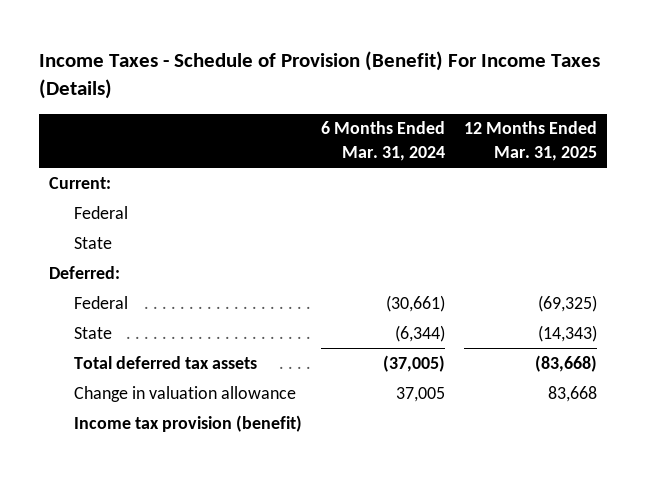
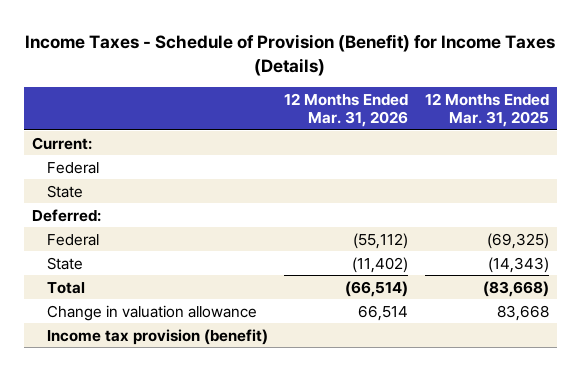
[39,51,601,100] Income Taxes - Schedule of Provision (Benefit) For Income Taxes (Details) -> [25,33,556,76] Income Taxes - Schedule of Provision (Benefit) for Income Taxes (Details)
[320,121,445,162] 6 Months Ended Mar. 31, 2024 -> none
none -> [284,92,409,127] 12 Months Ended Mar. 31, 2026
[73,355,257,369] Total deferred tax assets -> [46,281,85,294] Total

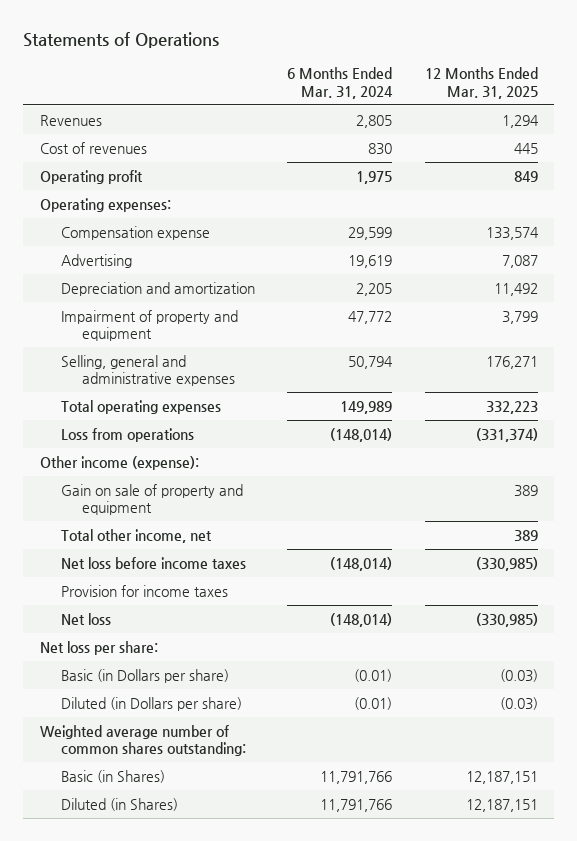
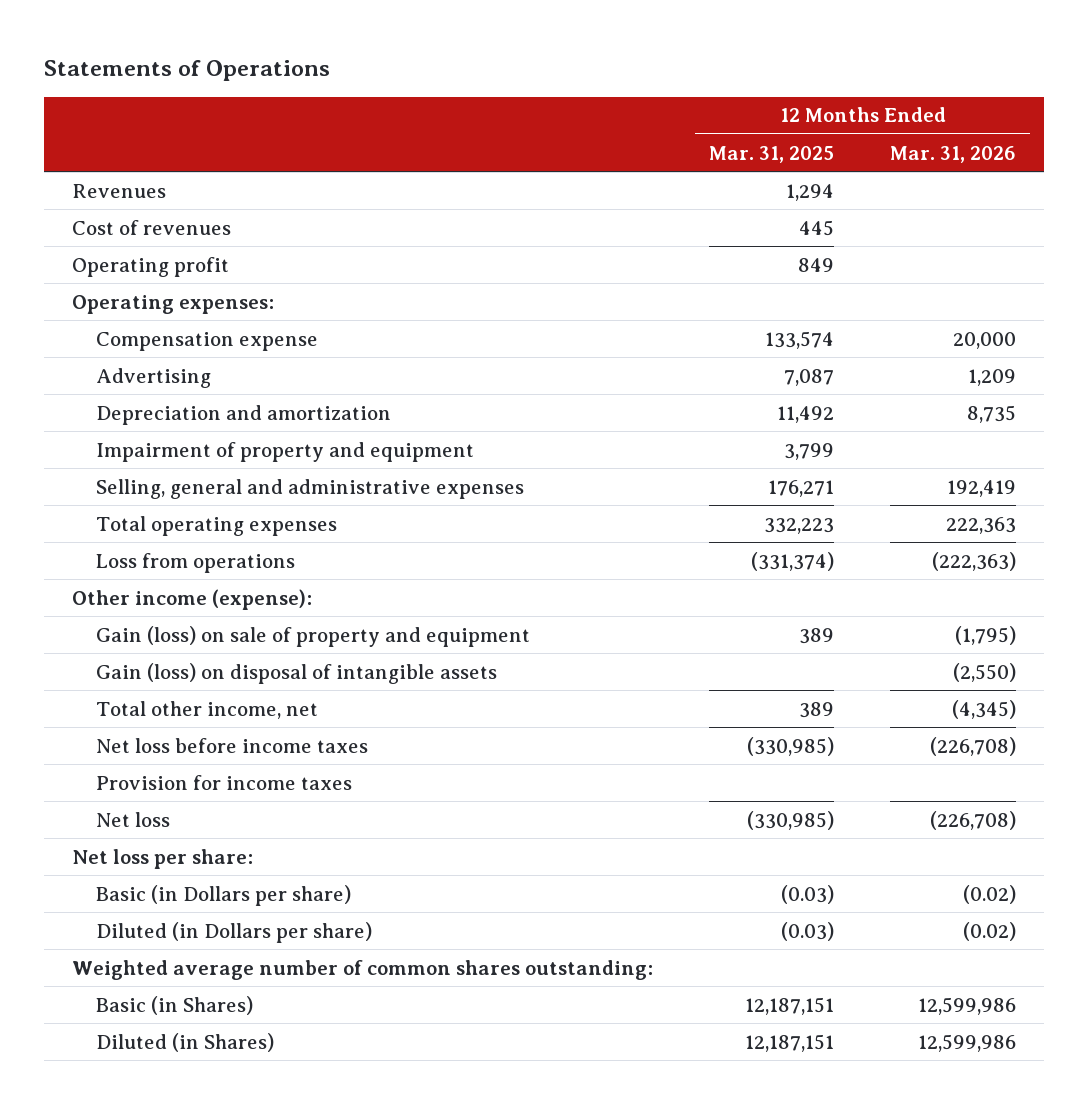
[287,67,394,99] 6 Months Ended Mar. 31, 2024 -> none
none -> [890,145,1017,163] Mar. 31, 2026
[60,483,243,516] Gain on sale of property and equipment -> [95,625,530,647] Gain (loss) on sale of property and equipment
none -> [95,662,497,684] Gain (loss) on disposal of intangible assets

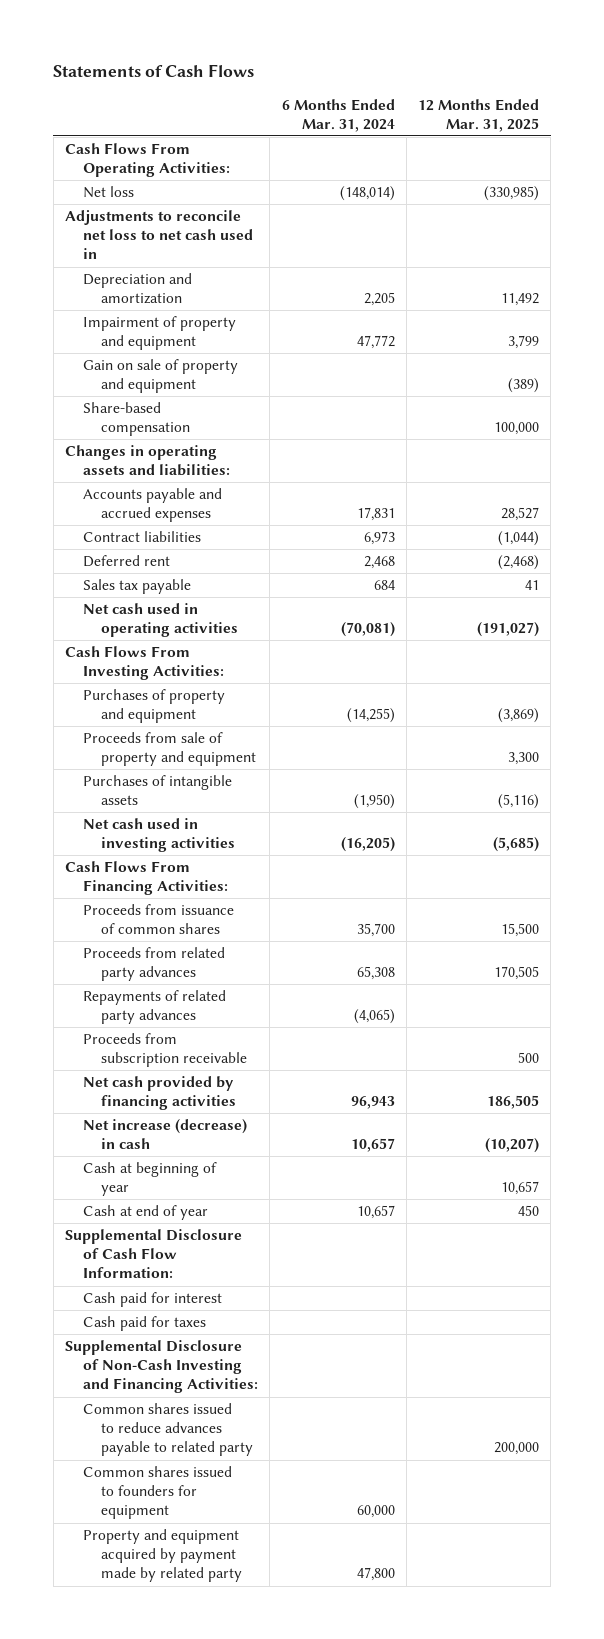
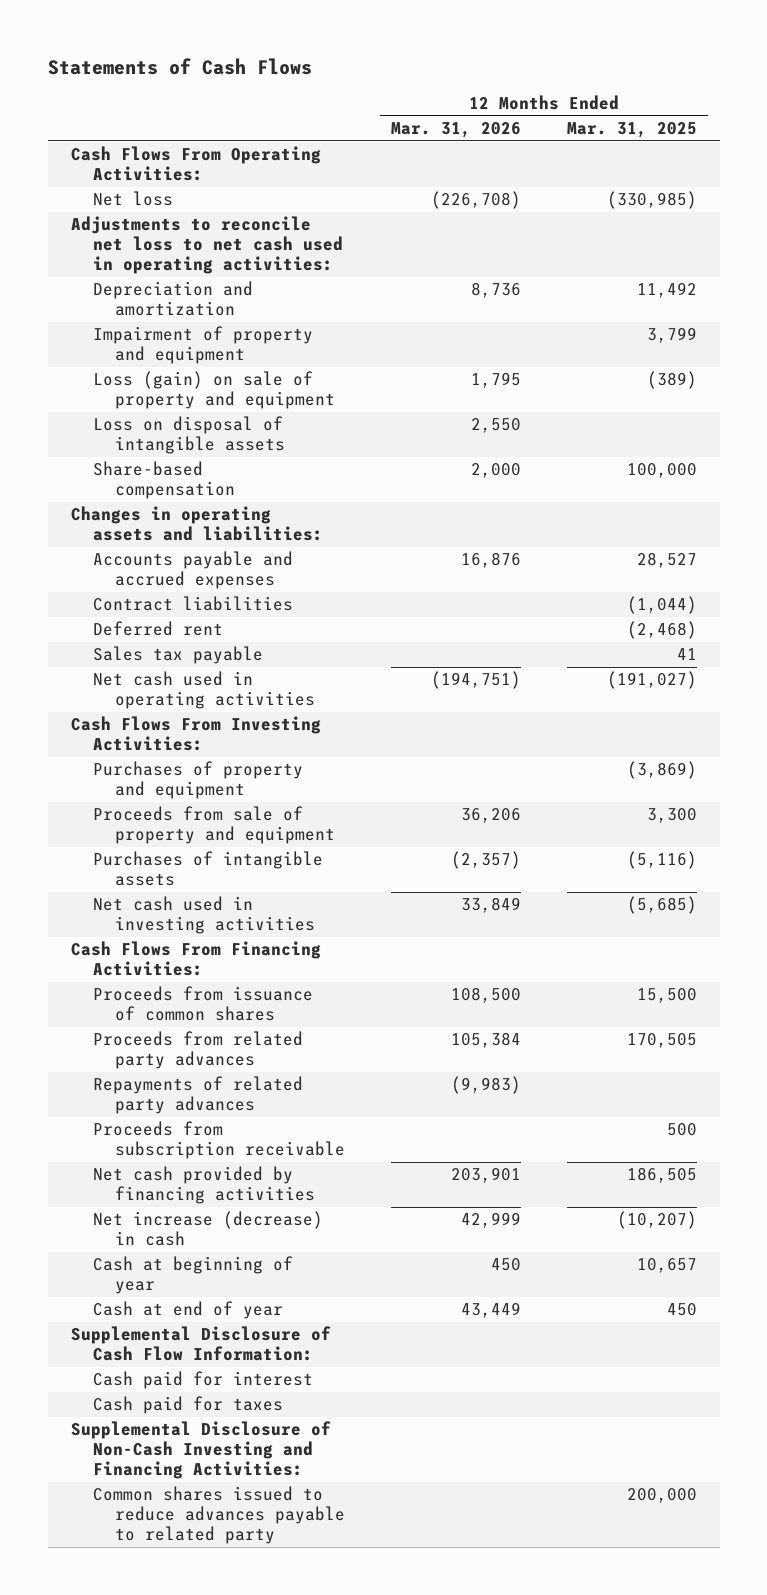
[281,98,395,132] 6 Months Ended Mar. 31, 2024 -> none
none -> [391,122,522,139] Mar. 31, 2026
[65,210,253,260] Adjustments to reconcile net loss to net cash used in -> [70,216,343,275] Adjustments to reconcile net loss to net cash used in operating activities:
[82,359,238,394] Gain on sale of property and equipment -> [92,371,336,410] Loss (gain) on sale of property and equipment
none -> [92,416,286,455] Loss on disposal of intangible assets
[82,1466,232,1520] Common shares issued to founders for equipment -> none
[82,1529,242,1583] Property and equipment acquired by payment made by related party -> none

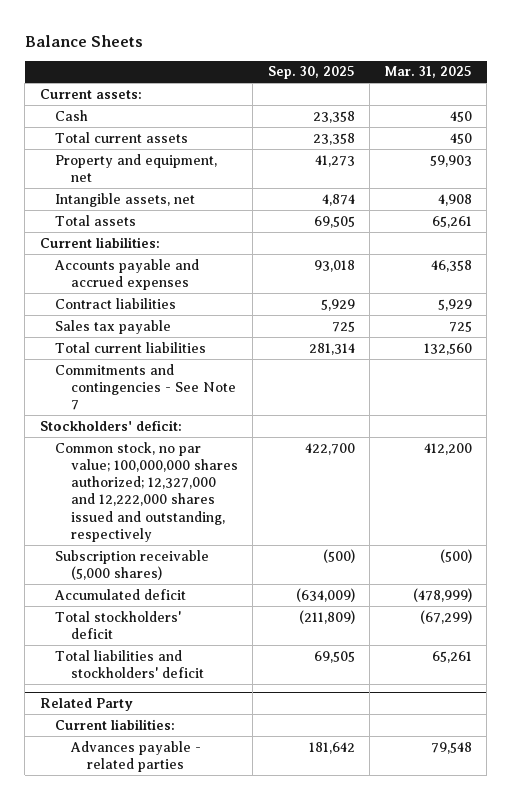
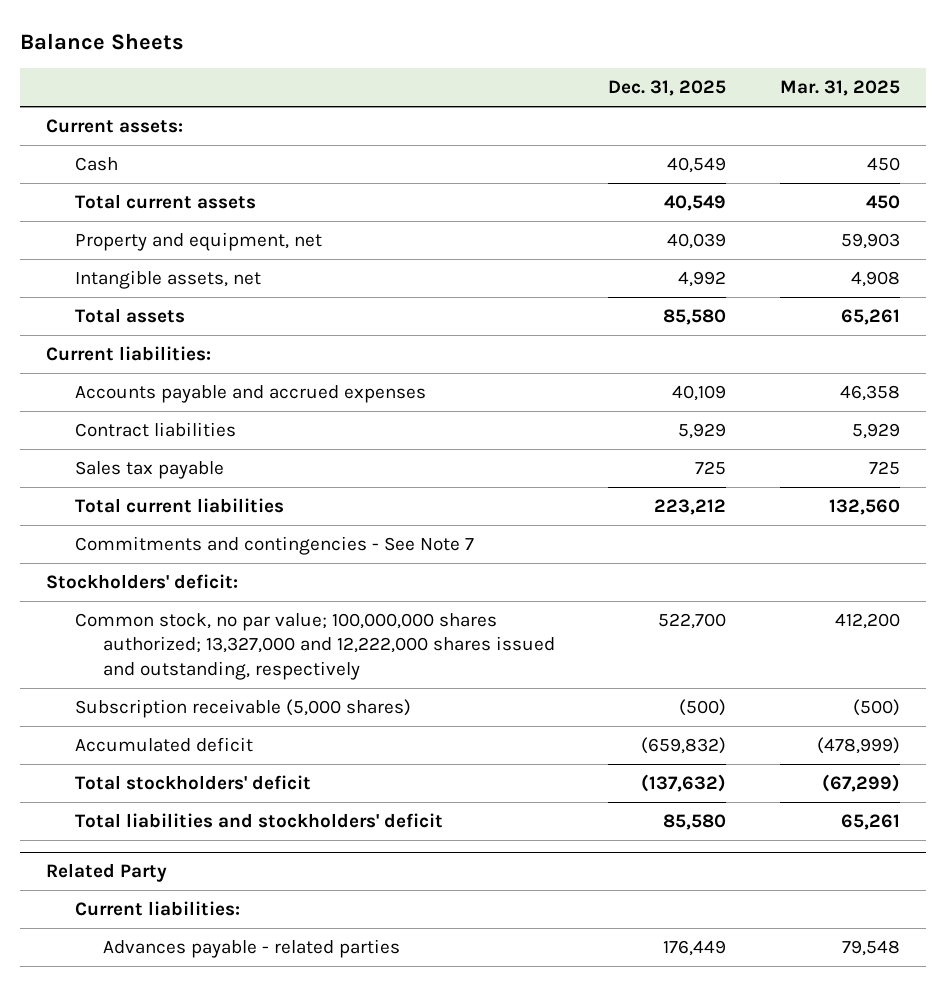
[267,66,355,80] Sep. 30, 2025 -> none
none -> [608,80,727,97] Dec. 31, 2025
[55,441,239,542] Common stock, no par value; 100,000,000 shares authorized; 12,327,000 and 12,222,000 shares issued and outstanding, respectively -> [74,612,555,681] Common stock, no par value; 100,000,000 shares authorized; 13,327,000 and 12,222,000 shares issued and outstanding, respectively

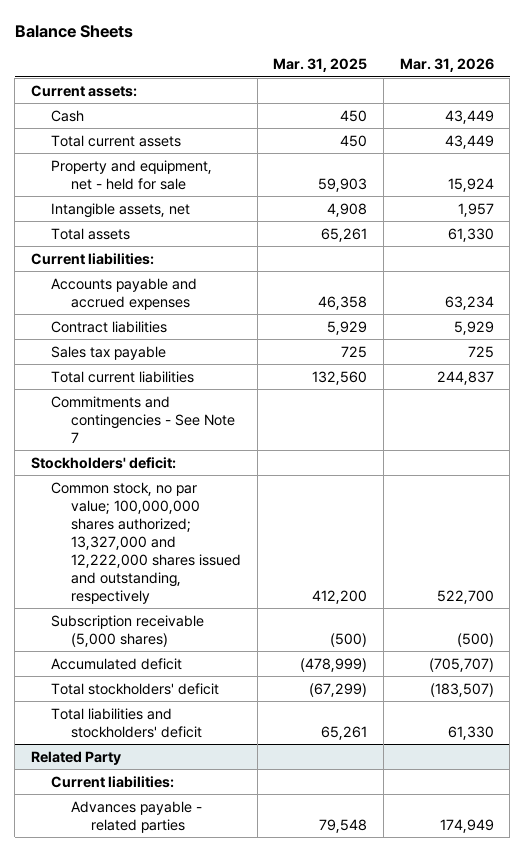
[608,80,727,97] Dec. 31, 2025 -> none
none -> [399,58,494,73] Mar. 31, 2026
[74,231,322,251] Property and equipment, net -> [51,159,213,190] Property and equipment, net - held for sale

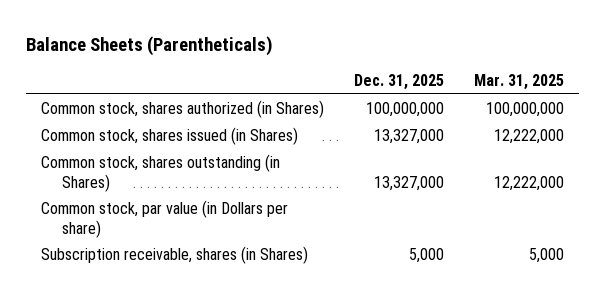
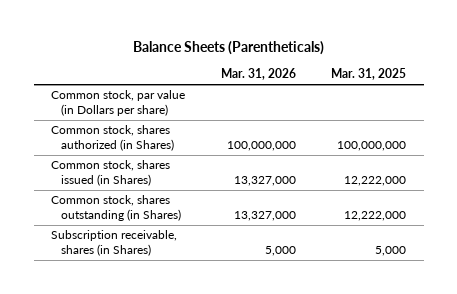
[353,73,444,90] Dec. 31, 2025 -> none
none -> [220,68,296,81] Mar. 31, 2026
[40,200,288,238] Common stock, par value (in Dollars per share) -> [51,90,186,117] Common stock, par value (in Dollars per share)

